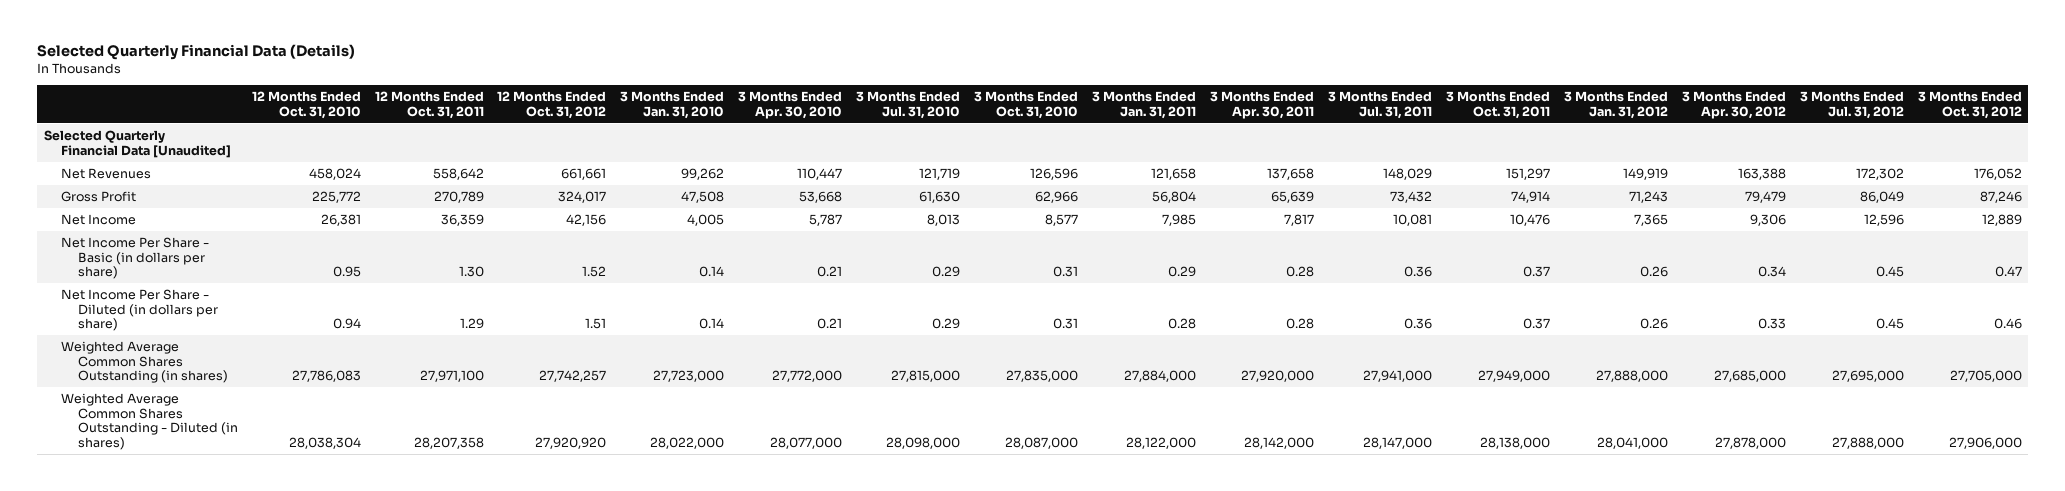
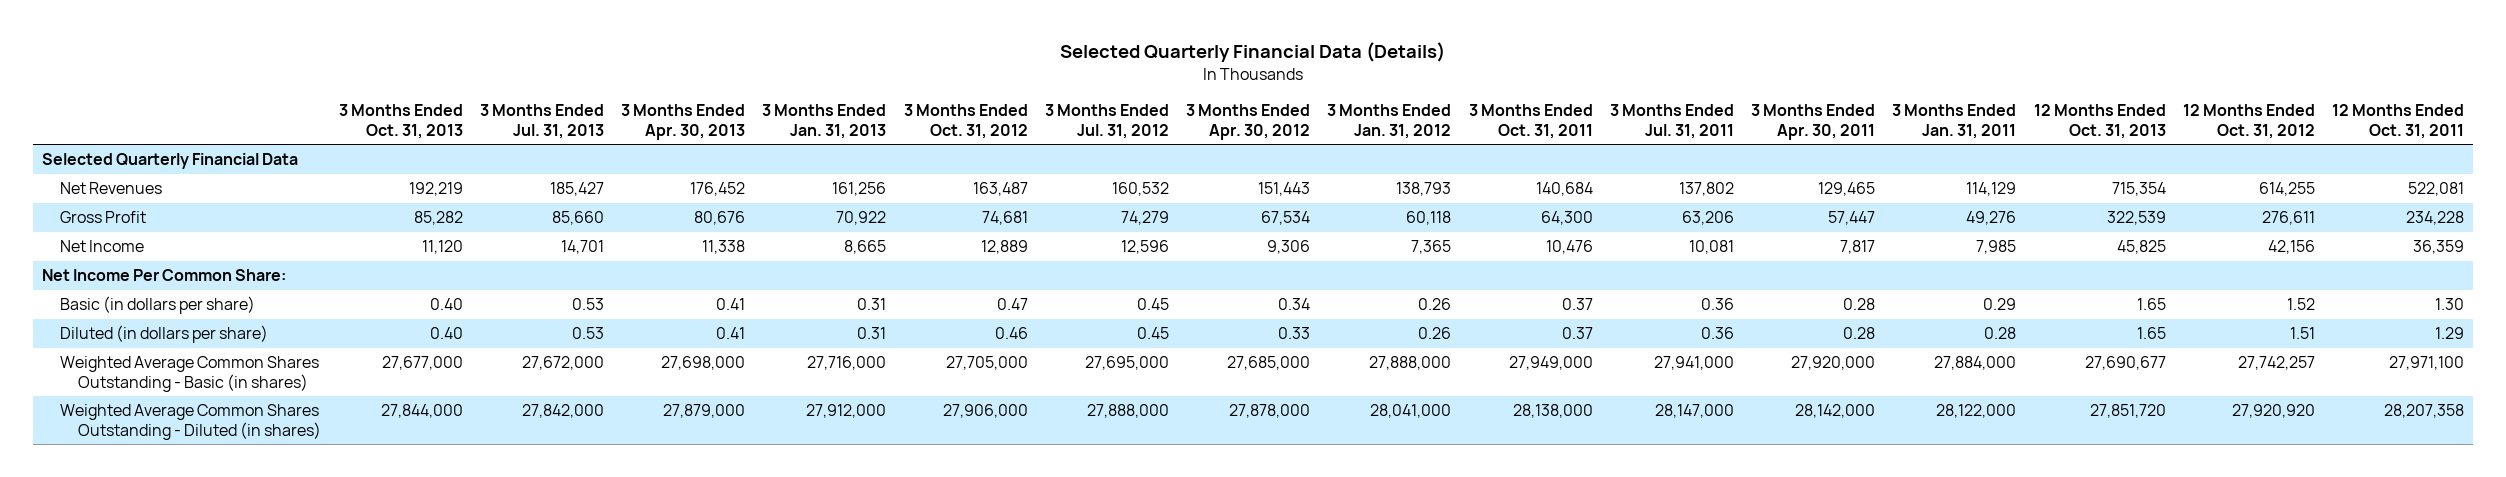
[251,91,361,119] 12 Months Ended Oct. 31, 2010 -> none
[620,91,725,119] 3 Months Ended Jan. 31, 2010 -> none
[738,91,843,119] 3 Months Ended Apr. 30, 2010 -> none
[856,91,961,119] 3 Months Ended Jul. 31, 2010 -> none
[974,91,1079,119] 3 Months Ended Oct. 31, 2010 -> none
none -> [338,103,463,139] 3 Months Ended Oct. 31, 2013
none -> [479,103,604,139] 3 Months Ended Jul. 31, 2013
none -> [621,103,746,140] 3 Months Ended Apr. 30, 2013
none -> [762,103,887,139] 3 Months Ended Jan. 31, 2013
none -> [2033,103,2166,139] 12 Months Ended Oct. 31, 2013
[43,130,231,158] Selected Quarterly Financial Data [Unaudited] -> [41,153,298,170] Selected Quarterly Financial Data
[432,168,484,181] 558,642 -> [2408,182,2465,197] 522,081
[561,168,607,181] 661,661 -> [2258,182,2315,197] 614,255
[1151,168,1197,181] 121,658 -> [1966,182,2017,197] 114,129
[1267,168,1315,181] 137,658 -> [1818,182,1876,197] 129,465
[1382,168,1432,181] 148,029 -> [1678,182,1734,197] 137,802
[1505,168,1550,181] 151,297 -> [1535,182,1593,197] 140,684
[1622,168,1668,181] 149,919 -> [1396,182,1452,197] 138,793
[1737,168,1786,181] 163,388 -> [1258,182,1311,197] 151,443
[1855,168,1904,181] 172,302 -> [1111,182,1169,197] 160,532
[1973,168,2022,181] 176,052 -> [972,182,1028,197] 163,487
[433,191,484,204] 270,789 -> [2406,211,2465,226] 234,228
[558,191,607,204] 324,017 -> [2261,211,2315,226] 276,611
[1152,191,1197,204] 56,804 -> [1966,211,2017,226] 49,276
[1271,191,1315,204] 65,639 -> [1828,211,1876,226] 57,447
[1389,191,1432,204] 73,432 -> [1681,211,1734,226] 63,206
[1510,191,1550,204] 74,914 -> [1540,211,1593,226] 64,300
[1628,191,1668,204] 71,243 -> [1406,211,1452,226] 60,118
[1744,191,1786,204] 79,479 -> [1261,211,1311,226] 67,534
[1859,191,1904,204] 86,049 -> [1120,211,1169,226] 74,279
[1979,191,2022,204] 87,246 -> [981,211,1028,226] 74,681
none -> [41,269,286,282] Net Income Per Common Share:
[60,237,209,280] Net Income Per Share - Basic (in dollars per share) -> [59,296,255,315] Basic (in dollars per share)
[60,289,218,332] Net Income Per Share - Diluted (in dollars per share) -> [59,325,268,344] Diluted (in dollars per share)
[60,341,228,384] Weighted Average Common Shares Outstanding (in shares) -> [59,356,319,392] Weighted Average Common Shares Outstanding - Basic (in shares)

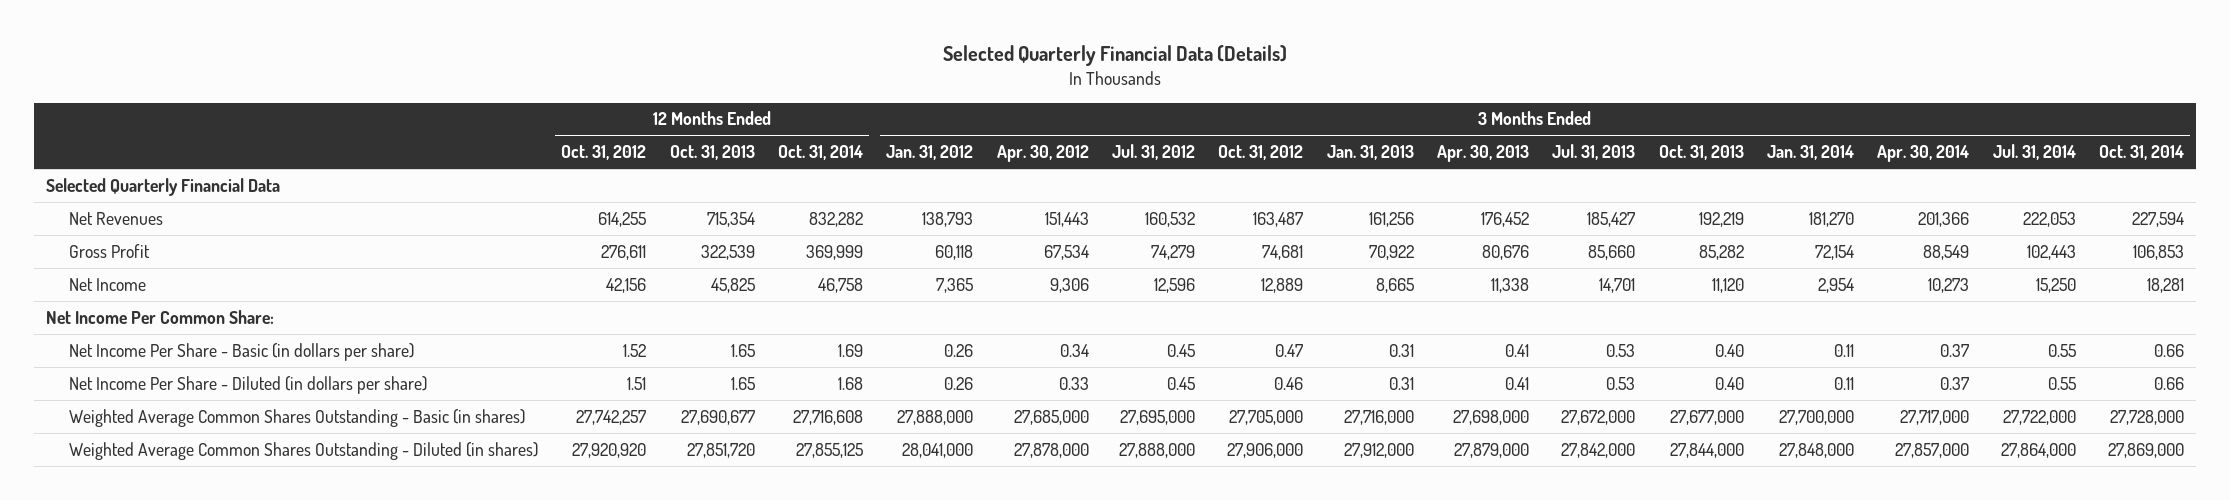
[1468,103,1593,139] 3 Months Ended Oct. 31, 2011 -> none
[1609,103,1734,139] 3 Months Ended Jul. 31, 2011 -> none
[1751,103,1876,140] 3 Months Ended Apr. 30, 2011 -> none
[1892,103,2017,139] 3 Months Ended Jan. 31, 2011 -> none
[2332,103,2465,139] 12 Months Ended Oct. 31, 2011 -> none
none -> [777,145,863,161] Oct. 31, 2014
none -> [1767,145,1855,161] Jan. 31, 2014
none -> [1877,145,1970,163] Apr. 30, 2014
none -> [1992,144,2076,161] Jul. 31, 2014
none -> [2099,145,2185,161] Oct. 31, 2014
[59,296,255,315] Basic (in dollars per share) -> [68,342,414,361] Net Income Per Share - Basic (in dollars per share)
[59,325,268,344] Diluted (in dollars per share) -> [68,375,427,394] Net Income Per Share - Diluted (in dollars per share)

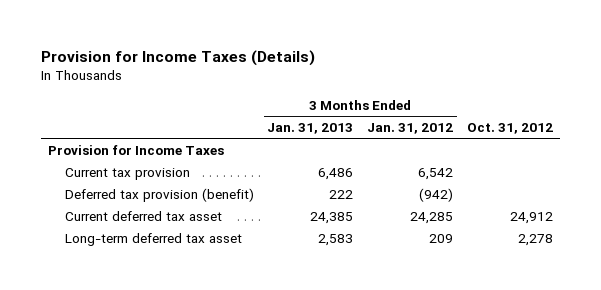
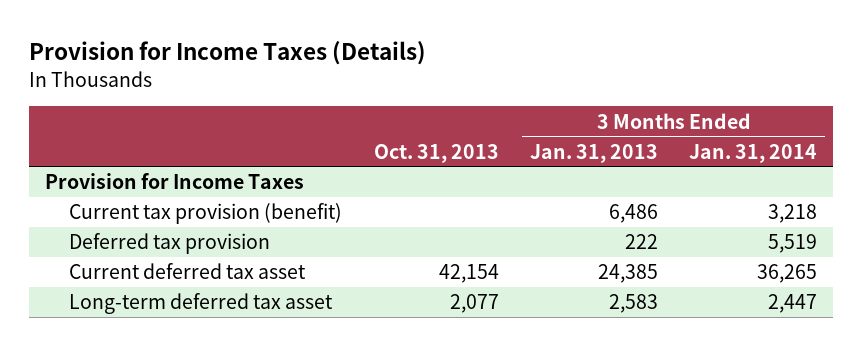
[367,123,454,135] Jan. 31, 2012 -> none
[467,123,554,135] Oct. 31, 2012 -> none
none -> [373,143,499,163] Oct. 31, 2013
none -> [689,143,818,163] Jan. 31, 2014
[64,167,190,180] Current tax provision -> [69,203,343,225] Current tax provision (benefit)
[64,187,254,202] Deferred tax provision (benefit) -> [69,233,271,255] Deferred tax provision

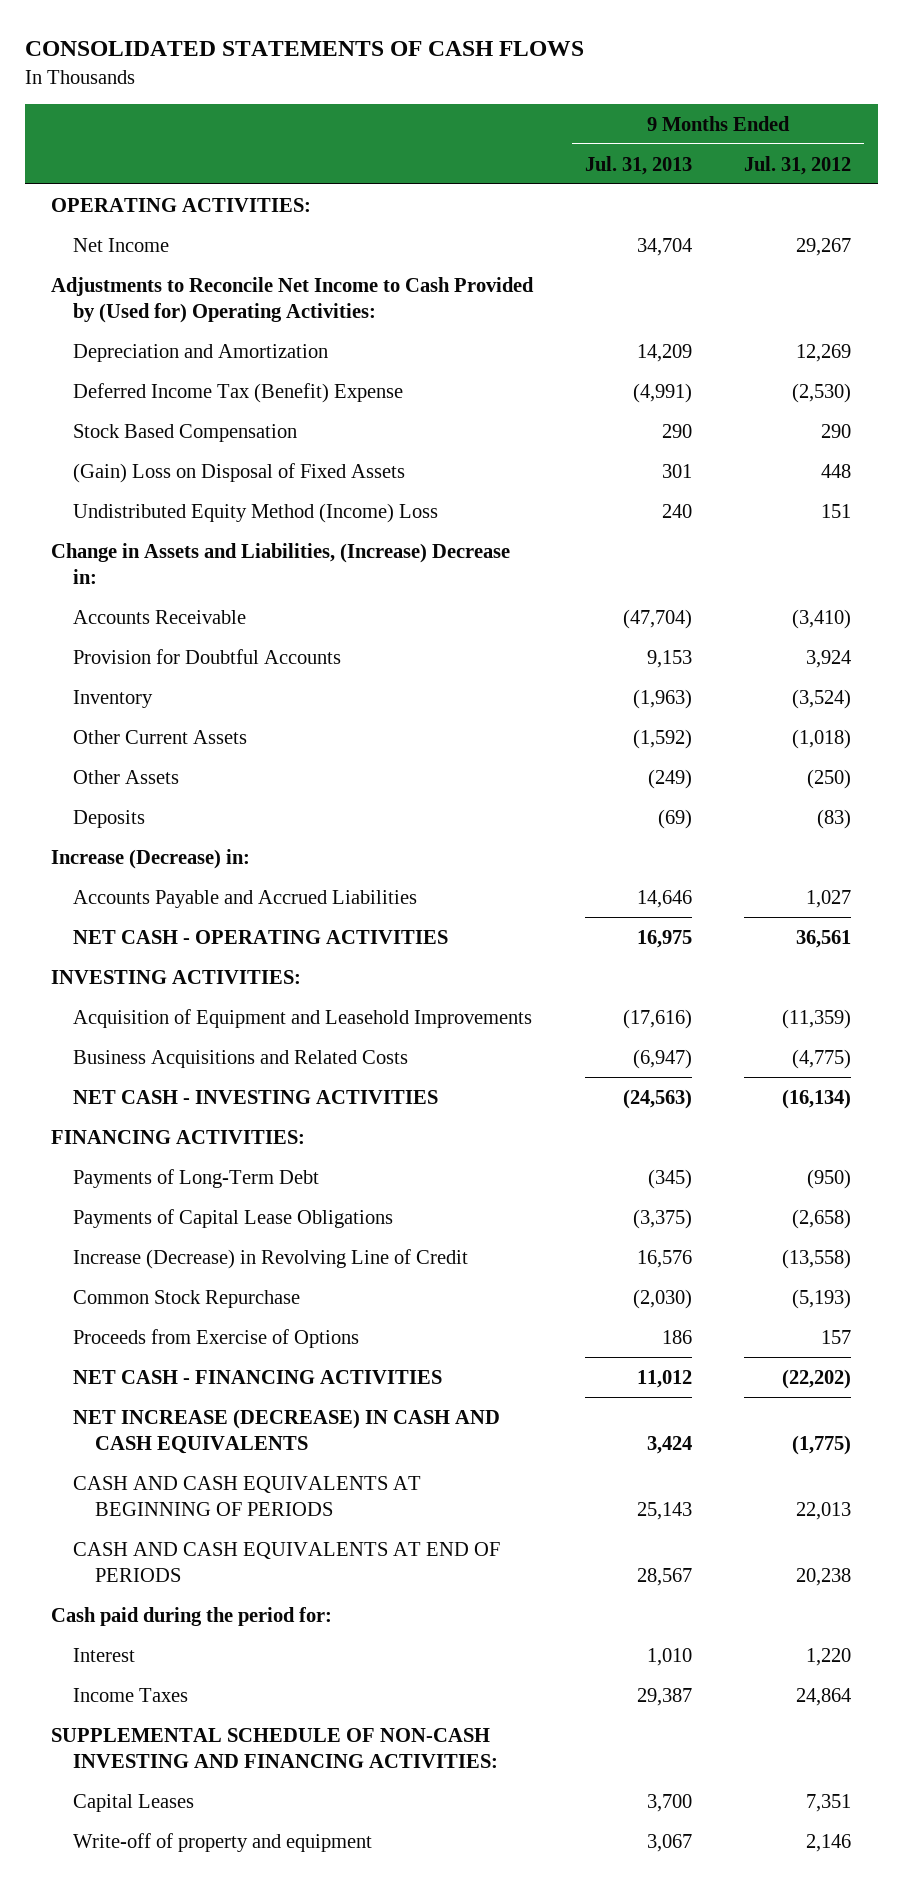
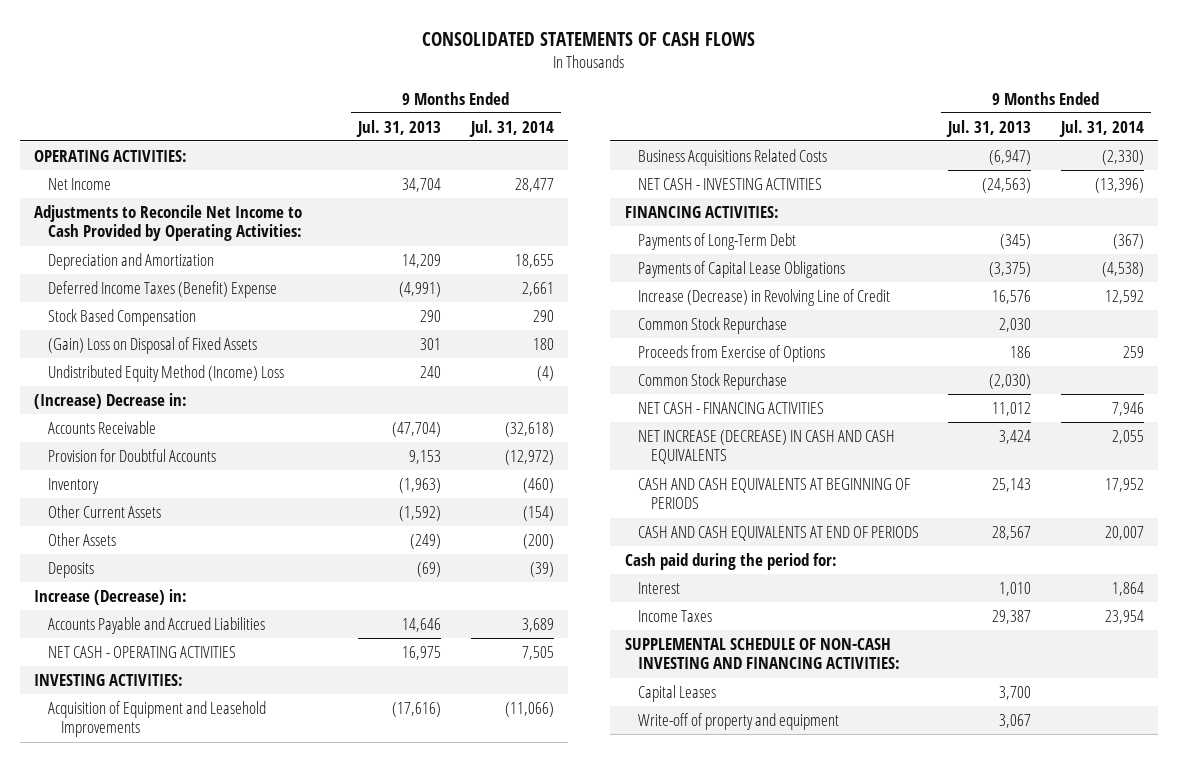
[744,155,852,175] Jul. 31, 2012 -> none
none -> [468,119,554,137] Jul. 31, 2014
[50,276,534,323] Adjustments to Reconcile Net Income to Cash Provided by (Used for) Operating Activities: -> [34,204,303,242] Adjustments to Reconcile Net Income to Cash Provided by Operating Activities:
[72,382,403,403] Deferred Income Tax (Benefit) Expense -> [47,280,277,298] Deferred Income Taxes (Benefit) Expense
[50,542,510,584] Change in Assets and Liabilities, (Increase) Decrease in: -> none
none -> [34,392,188,409] (Increase) Decrease in:
[72,1049,408,1068] Business Acquisitions and Related Costs -> [637,148,827,166] Business Acquisitions Related Costs
none -> [637,316,787,334] Common Stock Repurchase
[72,1289,300,1308] Common Stock Repurchase -> [637,372,787,390] Common Stock Repurchase

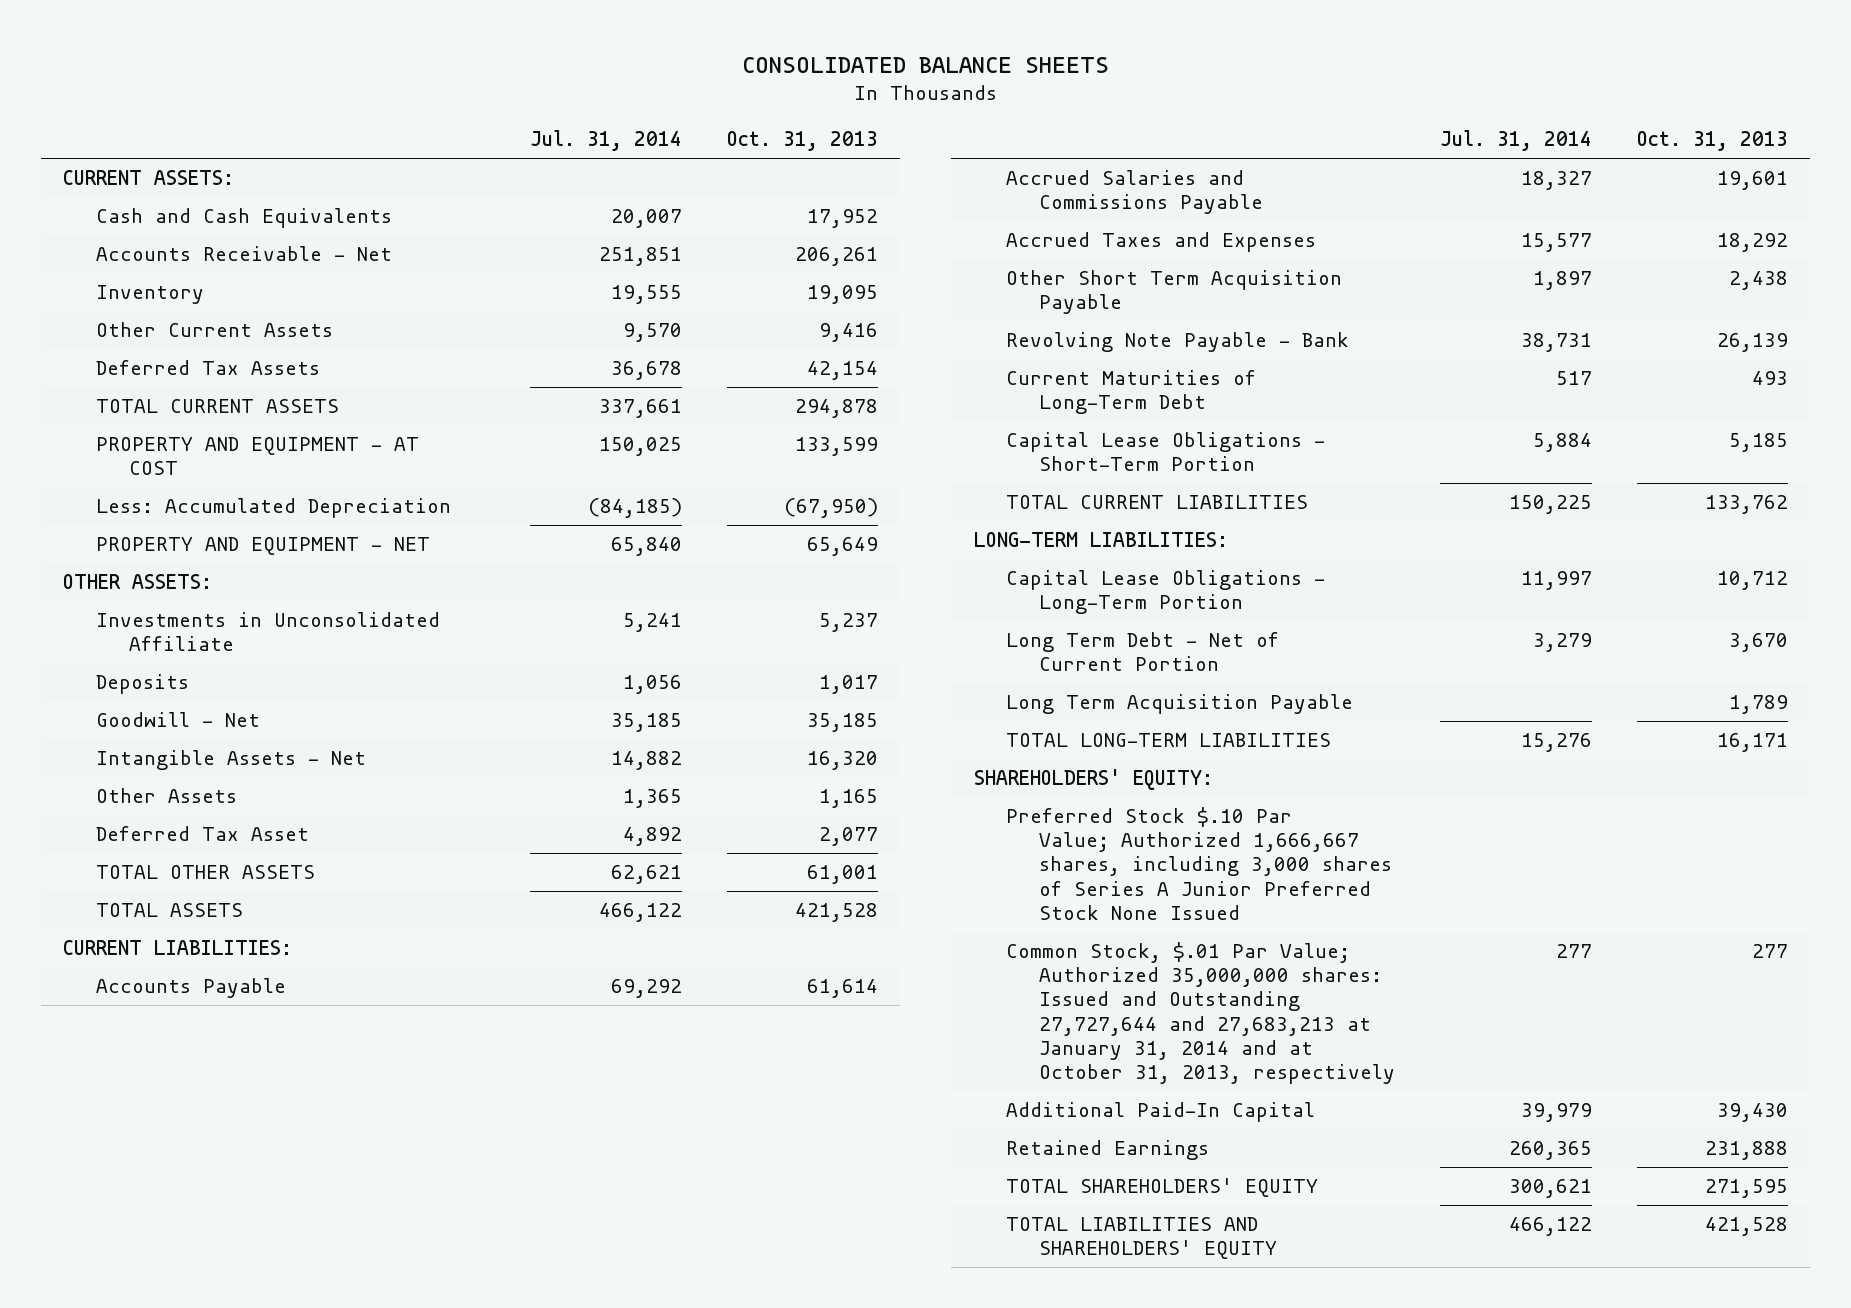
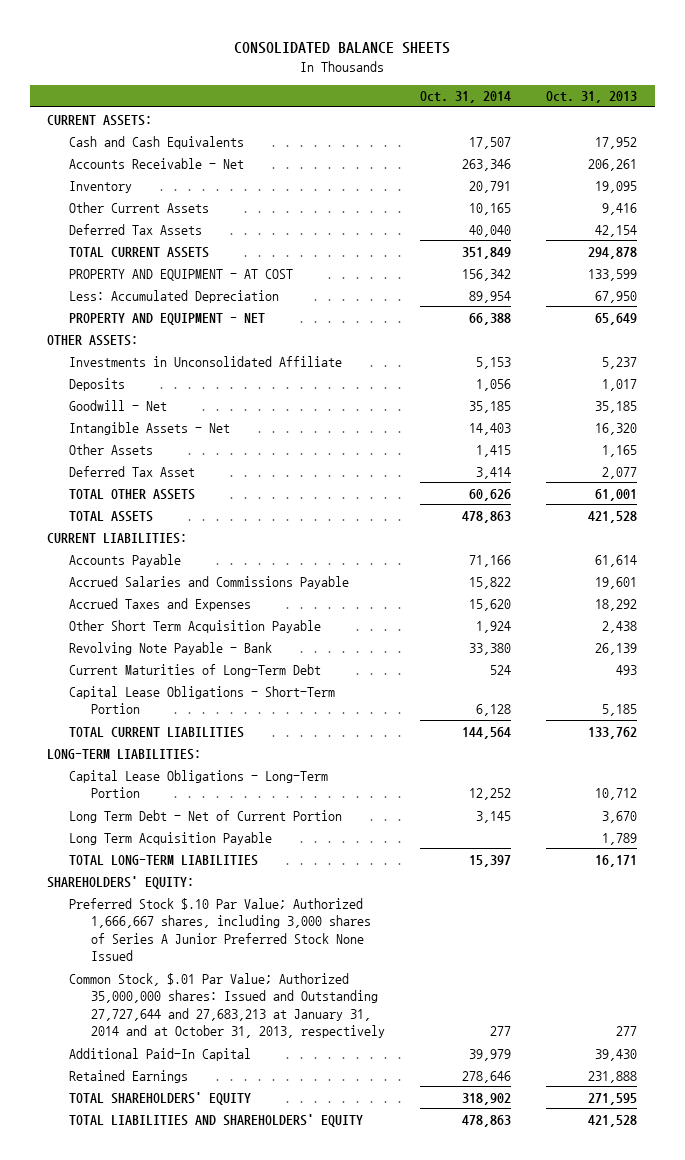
[529,130,682,152] Jul. 31, 2014 -> none
none -> [420,91,512,104] Oct. 31, 2014
[783,497,878,518] (67,950) -> [595,290,638,303] 67,950

